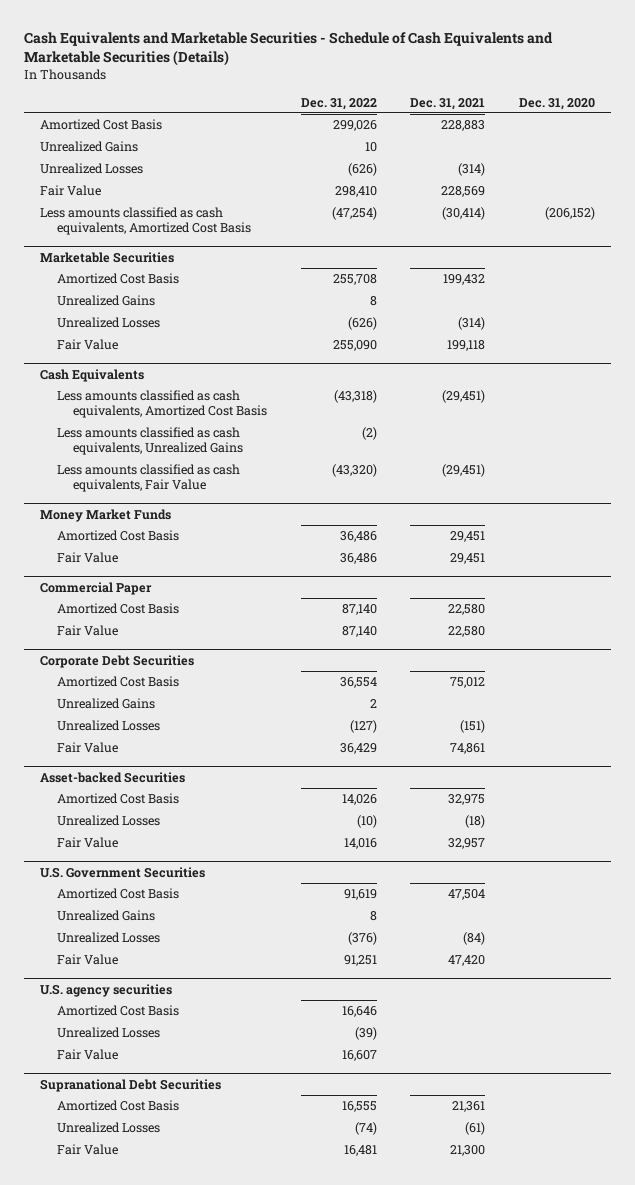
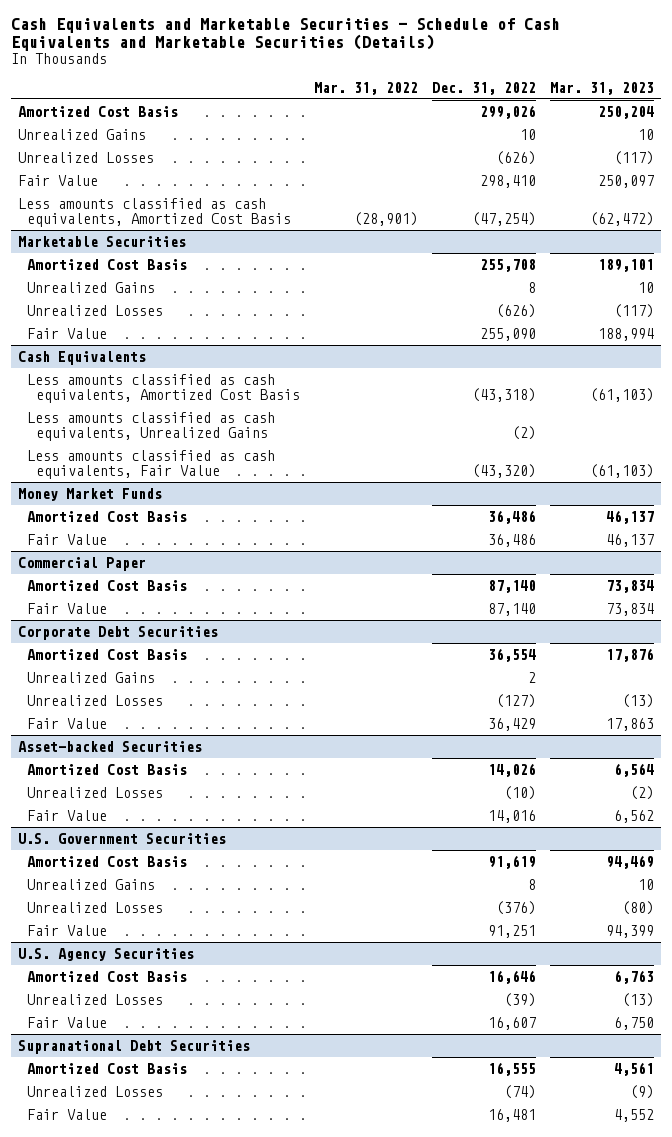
[410,97,486,110] Dec. 31, 2021 -> none
[518,97,595,110] Dec. 31, 2020 -> none
none -> [313,81,418,95] Mar. 31, 2022
none -> [549,81,654,95] Mar. 31, 2023
[40,983,173,997] U.S. agency securities -> [18,947,195,961] U.S. Agency Securities

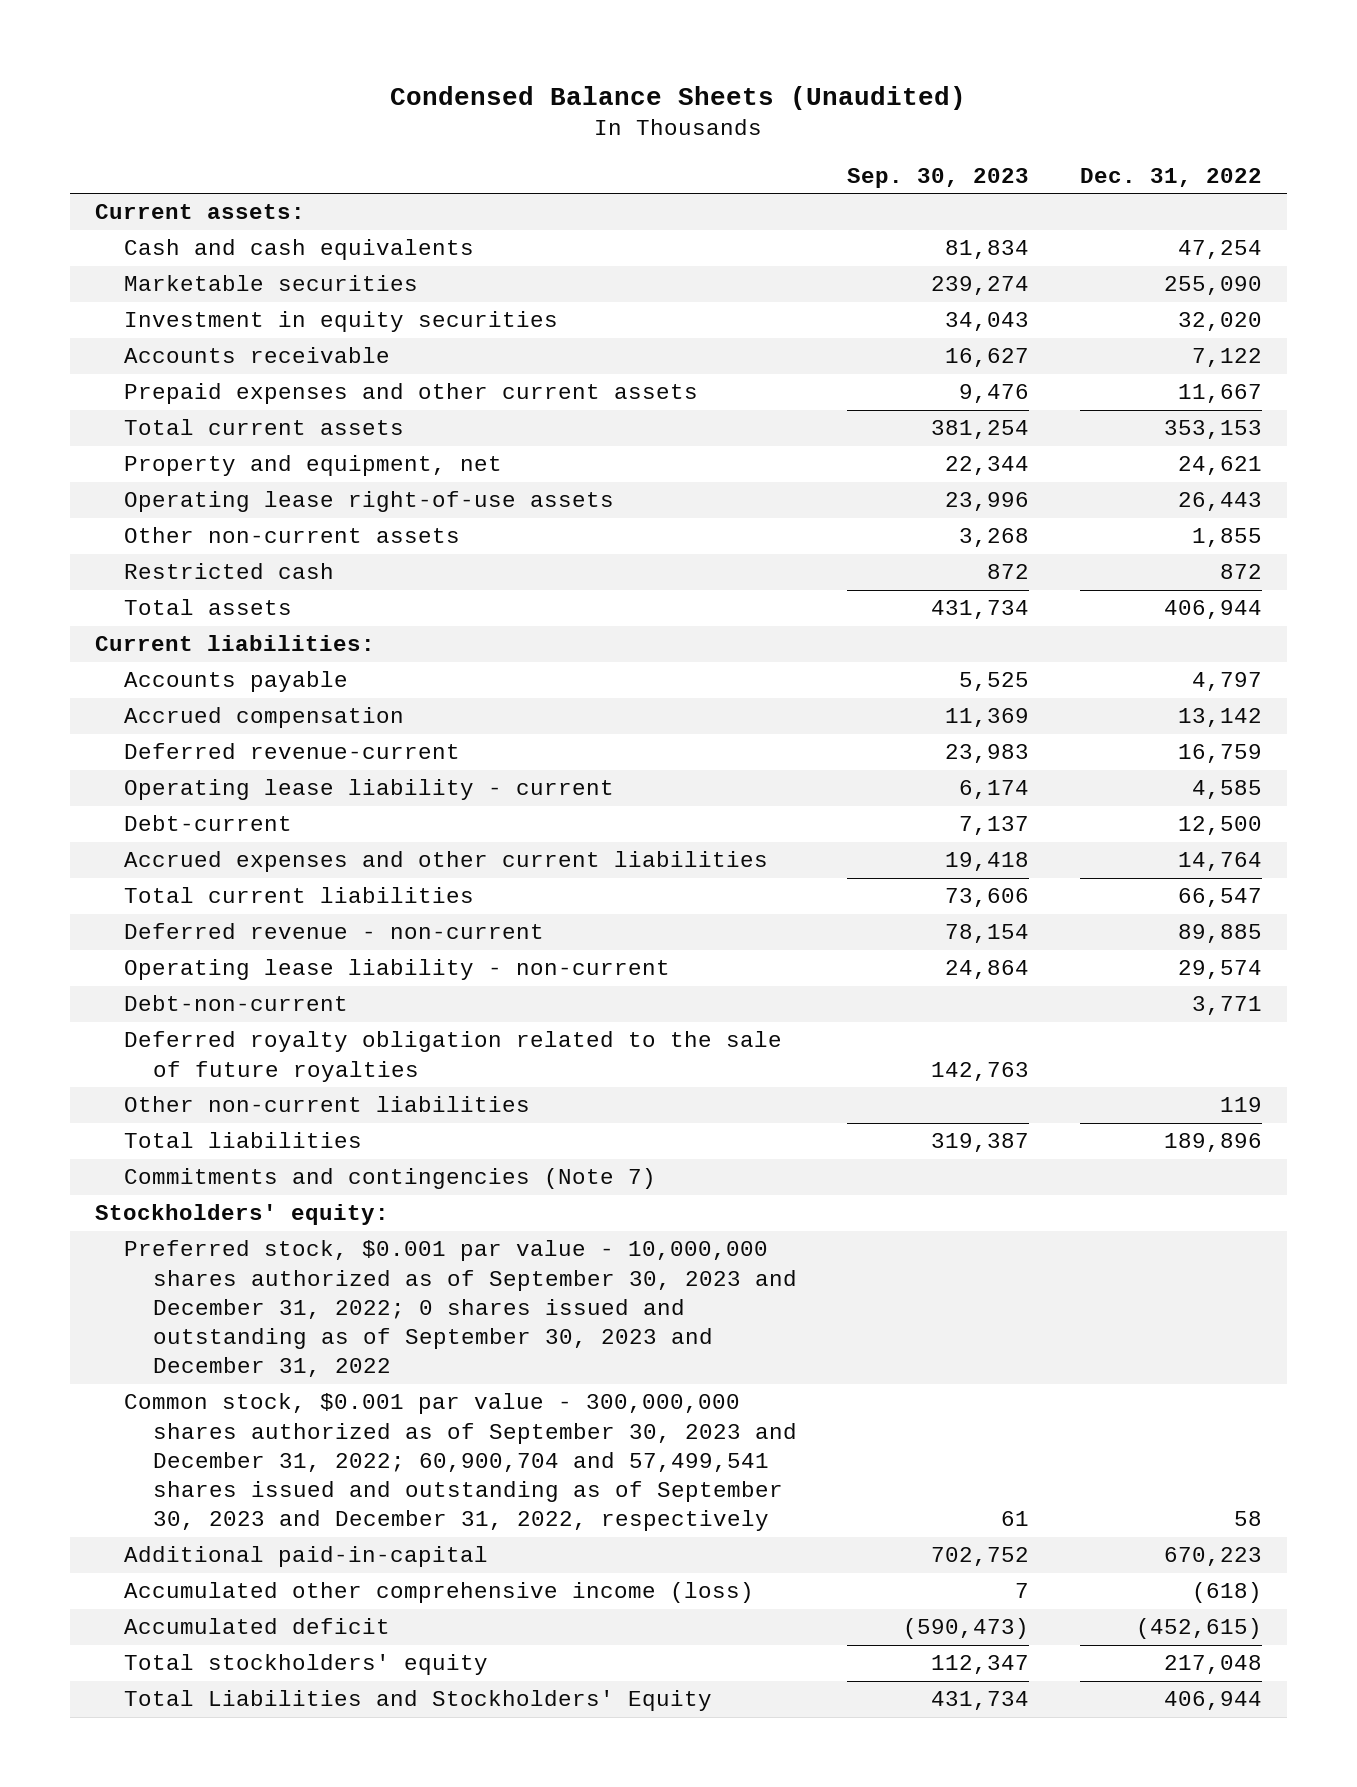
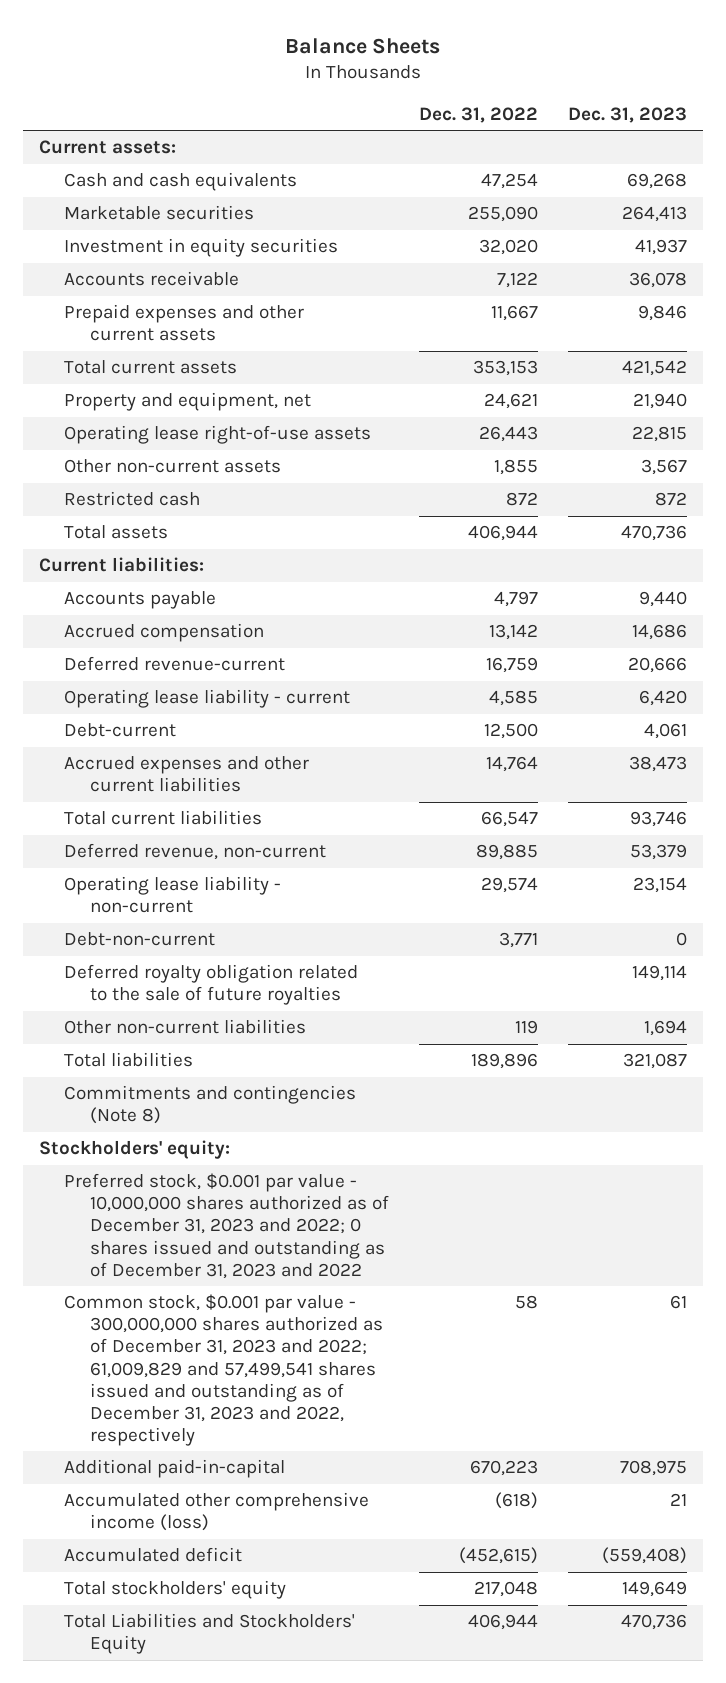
[390,85,967,110] Condensed Balance Sheets (Unaudited) -> [285,37,441,54] Balance Sheets
[847,167,1030,188] Sep. 30, 2023 -> none
none -> [568,106,688,123] Dec. 31, 2023
[124,923,545,940] Deferred revenue - non-current -> [64,843,327,861] Deferred revenue, non-current
[124,1168,657,1190] Commitments and contingencies (Note 7) -> [64,1085,357,1125] Commitments and contingencies (Note 8)
[124,1240,798,1378] Preferred stock, $0.001 par value - 10,000,000 shares authorized as of September 30, 2023 and December 31, 2022; 0 shares issued and outstanding as of September 30, 2023 and December 31, 2022 -> [64,1173,389,1279] Preferred stock, $0.001 par value - 10,000,000 shares authorized as of December 31, 2023 and 2022; 0 shares issued and outstanding as of December 31, 2023 and 2022
[124,1393,798,1532] Common stock, $0.001 par value - 300,000,000 shares authorized as of September 30, 2023 and December 31, 2022; 60,900,704 and 57,499,541 shares issued and outstanding as of September 30, 2023 and December 31, 2022, respectively -> [64,1294,383,1446] Common stock, $0.001 par value - 300,000,000 shares authorized as of December 31, 2023 and 2022; 61,009,829 and 57,499,541 shares issued and outstanding as of December 31, 2023 and 2022, respectively

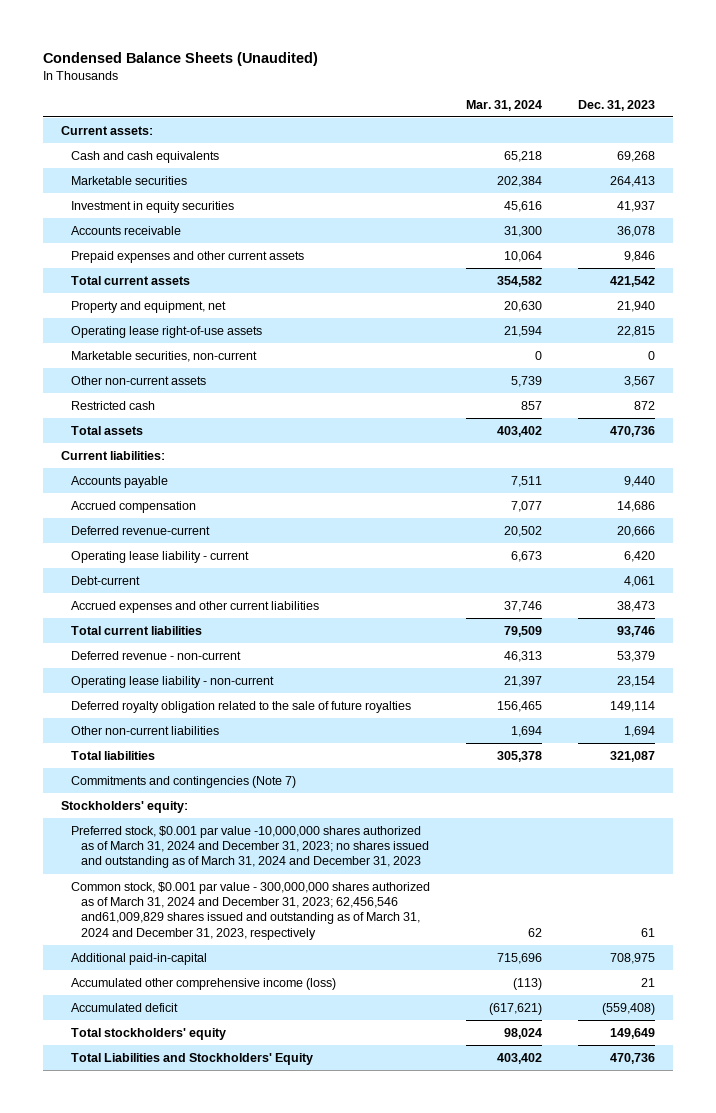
[285,37,441,54] Balance Sheets -> [43,51,319,66] Condensed Balance Sheets (Unaudited)
[418,106,538,123] Dec. 31, 2022 -> none
none -> [466,99,543,111] Mar. 31, 2024
none -> [71,350,258,362] Marketable securities, non-current
[64,843,327,861] Deferred revenue, non-current -> [71,650,242,660] Deferred revenue - non-current
[64,932,216,947] Debt-non-current -> none
[64,1085,357,1125] Commitments and contingencies (Note 8) -> [71,775,297,788] Commitments and contingencies (Note 7)
[64,1173,389,1279] Preferred stock, $0.001 par value - 10,000,000 shares authorized as of December 31, 2023 and 2022; 0 shares issued and outstanding as of December 31, 2023 and 2022 -> [71,825,430,869] Preferred stock, $0.001 par value -10,000,000 shares authorized as of March 31, 2024 and December 31, 2023; no shares issued and outstanding as of March 31, 2024 and December 31, 2023
[64,1294,383,1446] Common stock, $0.001 par value - 300,000,000 shares authorized as of December 31, 2023 and 2022; 61,009,829 and 57,499,541 shares issued and outstanding as of December 31, 2023 and 2022, respectively -> [71,881,431,940] Common stock, $0.001 par value - 300,000,000 shares authorized as of March 31, 2024 and December 31, 2023; 62,456,546 and61,009,829 shares issued and outstanding as of March 31, 2024 and December 31, 2023, respectively

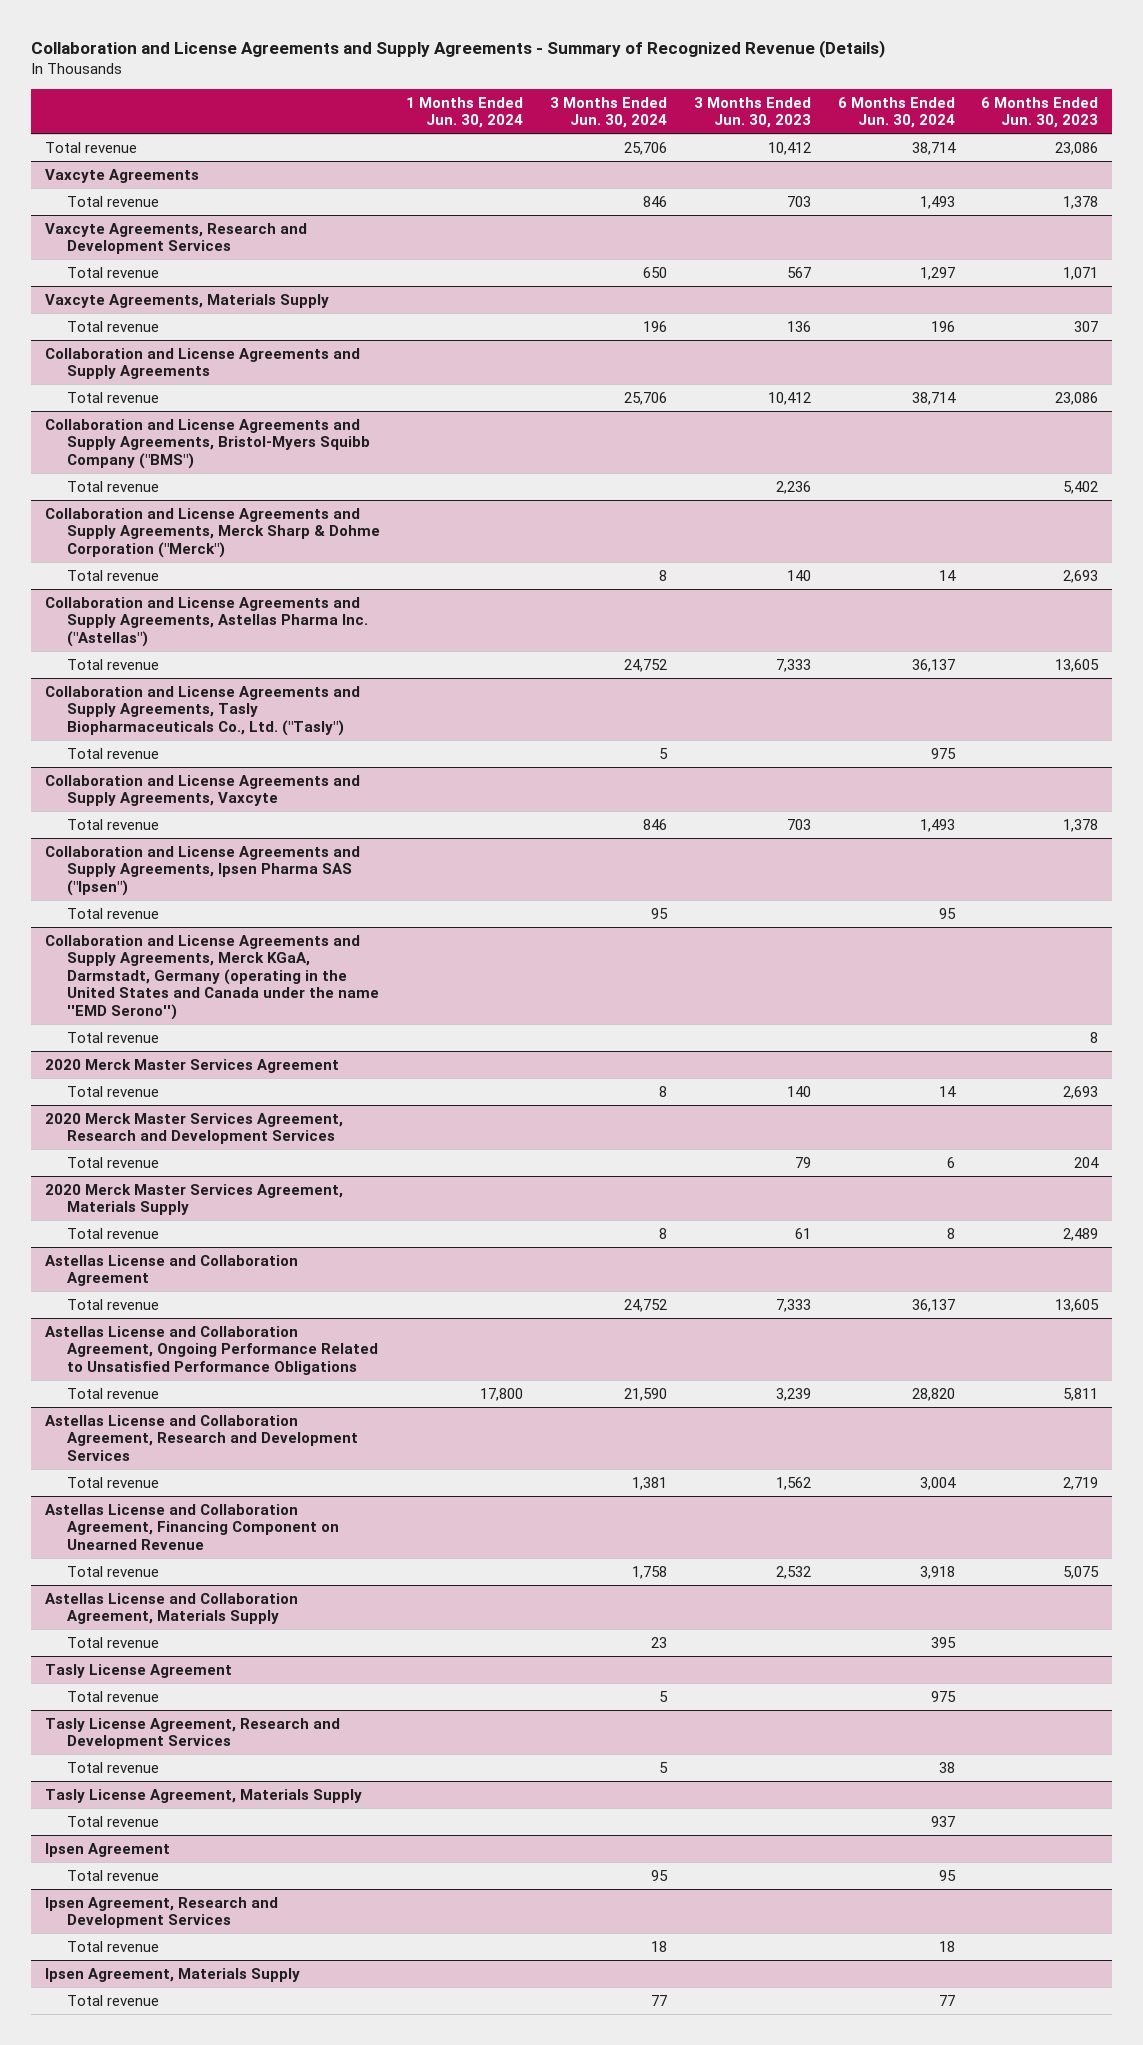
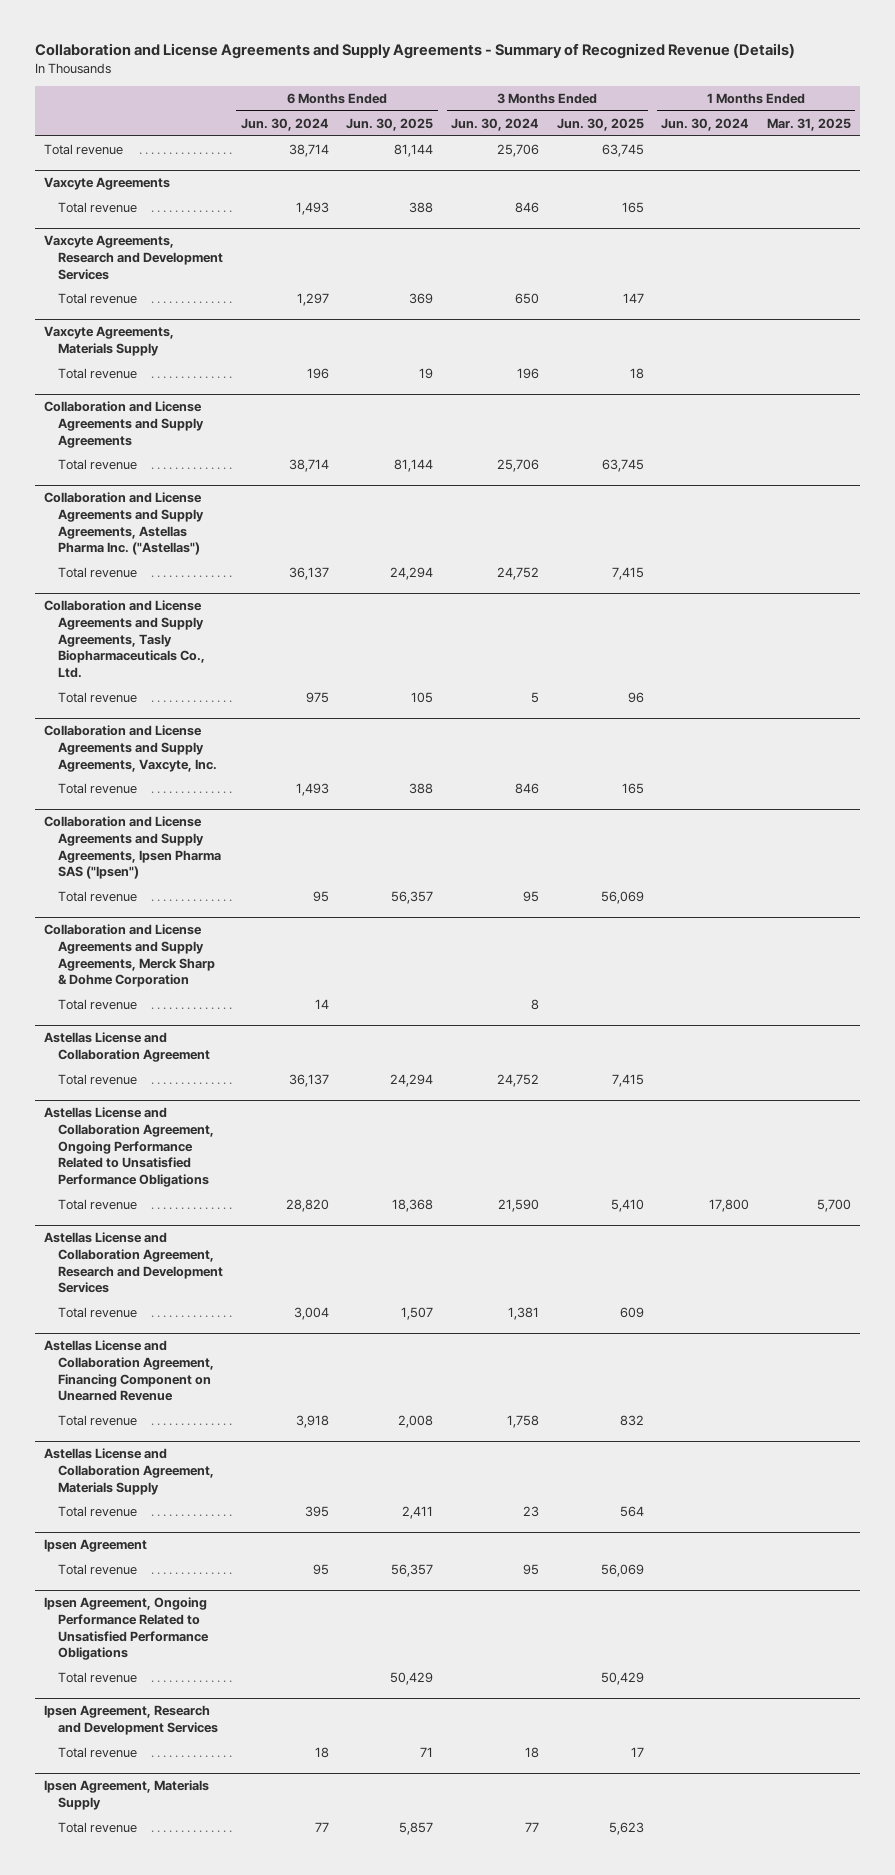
[693,96,811,129] 3 Months Ended Jun. 30, 2023 -> none
[981,96,1099,129] 6 Months Ended Jun. 30, 2023 -> none
none -> [346,117,434,131] Jun. 30, 2025
none -> [556,117,644,131] Jun. 30, 2025
none -> [766,117,851,131] Mar. 31, 2025
[44,418,370,469] Collaboration and License Agreements and Supply Agreements, Bristol-Myers Squibb Company ("BMS") -> none
[66,480,159,492] Total revenue -> none
[44,507,380,558] Collaboration and License Agreements and Supply Agreements, Merck Sharp & Dohme Corporation ("Merck") -> none
[66,569,159,581] Total revenue -> none
[44,685,360,736] Collaboration and License Agreements and Supply Agreements, Tasly Biopharmaceuticals Co., Ltd. ("Tasly") -> [44,600,205,678] Collaboration and License Agreements and Supply Agreements, Tasly Biopharmaceuticals Co., Ltd.
[44,774,360,807] Collaboration and License Agreements and Supply Agreements, Vaxcyte -> [44,725,217,772] Collaboration and License Agreements and Supply Agreements, Vaxcyte, Inc.
[44,934,379,1020] Collaboration and License Agreements and Supply Agreements, Merck KGaA, Darmstadt, Germany (operating in the United States and Canada under the name ''EMD Serono'') -> none
[66,1031,159,1043] Total revenue -> none
[44,1058,339,1073] 2020 Merck Master Services Agreement -> none
none -> [44,924,215,988] Collaboration and License Agreements and Supply Agreements, Merck Sharp & Dohme Corporation
[44,1112,343,1145] 2020 Merck Master Services Agreement, Research and Development Services -> none
[66,1156,159,1168] Total revenue -> none
[44,1183,343,1216] 2020 Merck Master Services Agreement, Materials Supply -> none
[66,1227,159,1239] Total revenue -> none
[44,1663,232,1678] Tasly License Agreement -> none
[66,1690,159,1702] Total revenue -> none
[44,1717,340,1750] Tasly License Agreement, Research and Development Services -> none
[66,1761,159,1773] Total revenue -> none
[44,1788,362,1803] Tasly License Agreement, Materials Supply -> none
[66,1815,159,1827] Total revenue -> none
none -> [44,1597,209,1661] Ipsen Agreement, Ongoing Performance Related to Unsatisfied Performance Obligations
none -> [57,1672,137,1684] Total revenue

